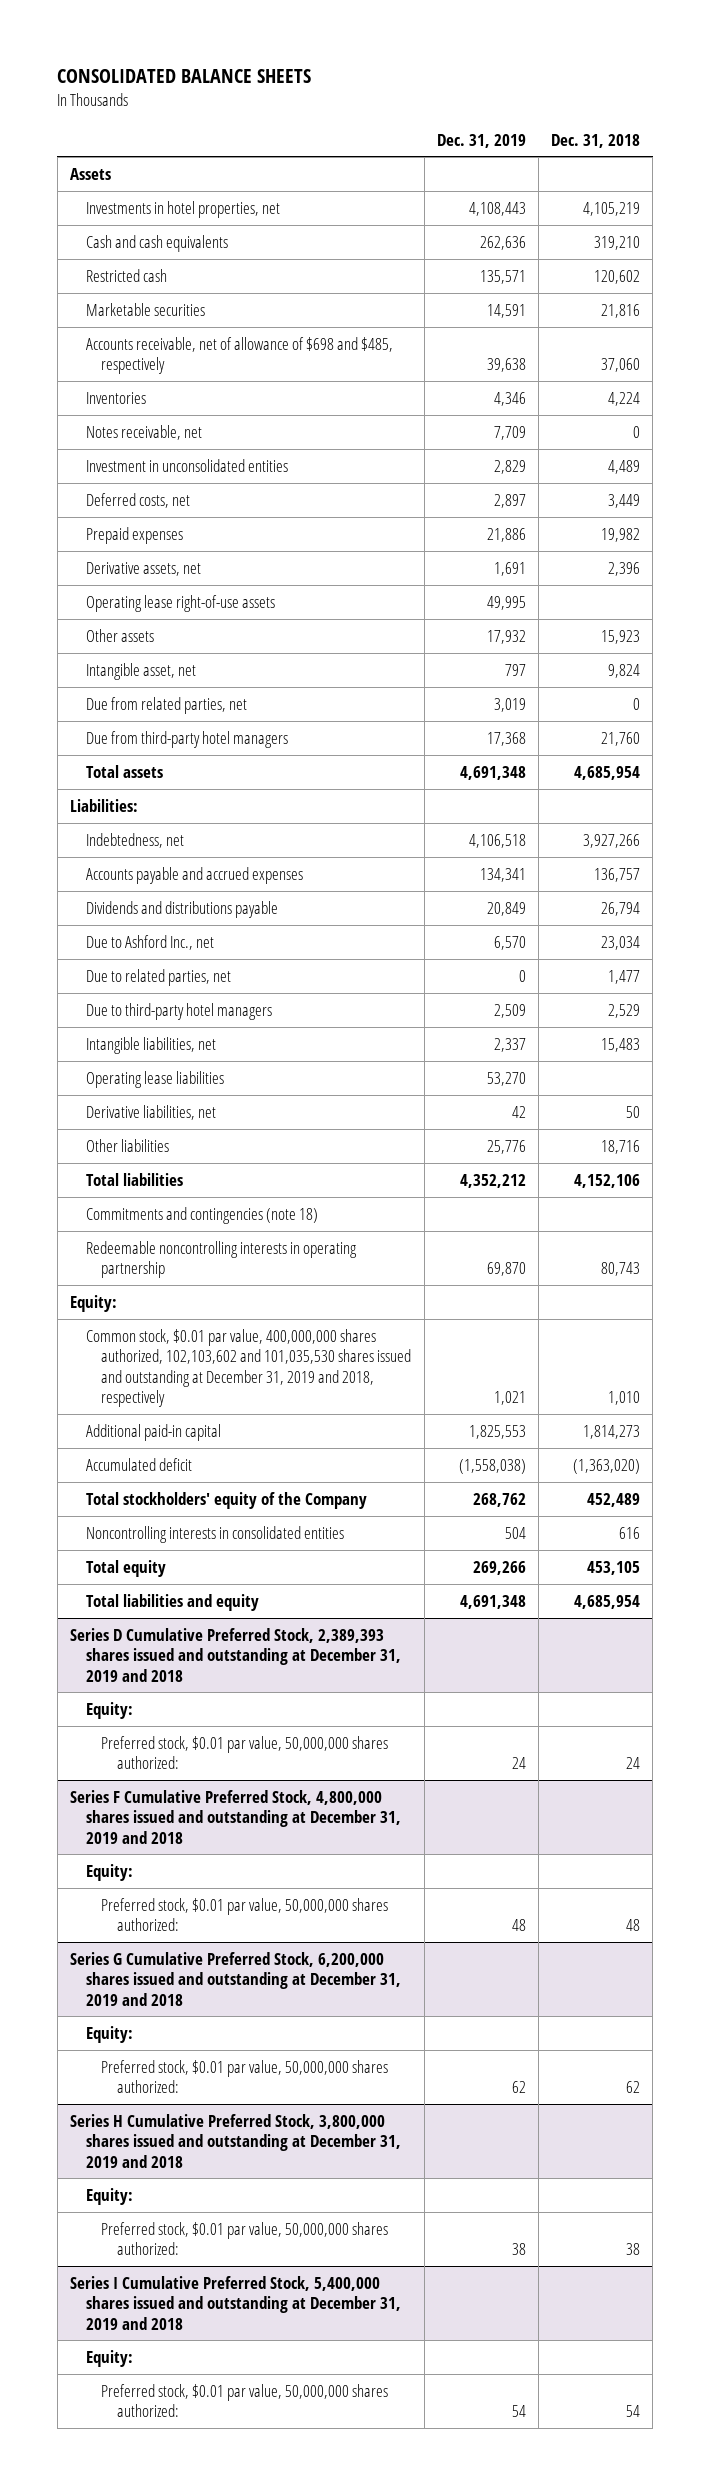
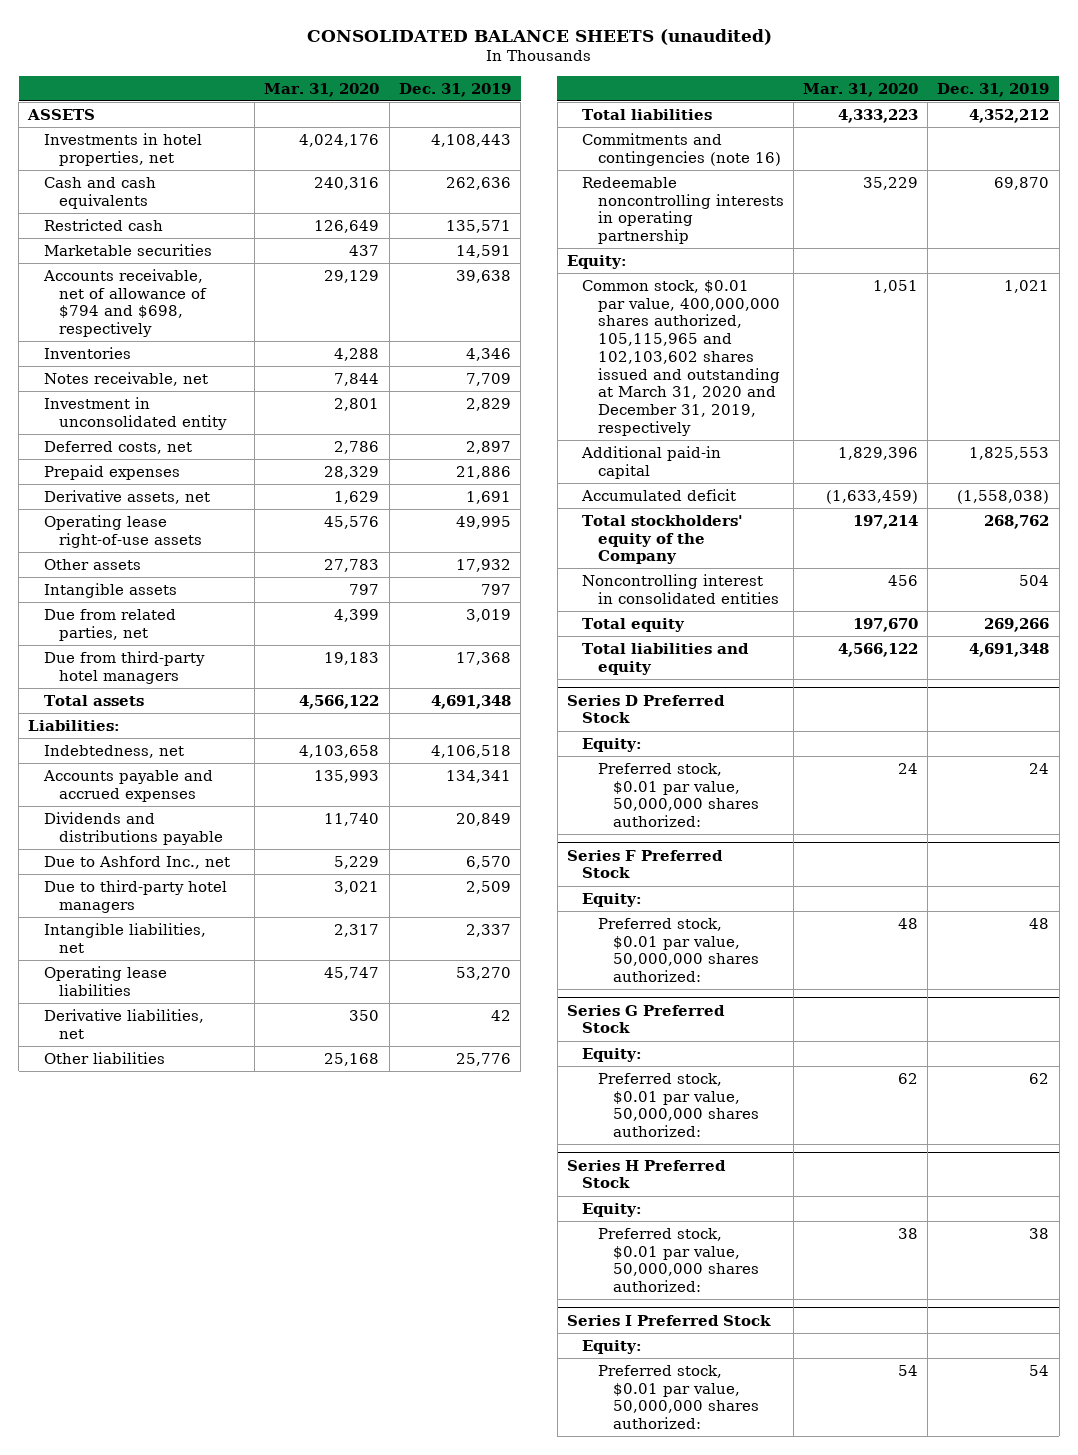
[57,69,312,84] CONSOLIDATED BALANCE SHEETS -> [306,28,772,45] CONSOLIDATED BALANCE SHEETS (unaudited)
[551,133,641,148] Dec. 31, 2018 -> none
none -> [264,82,380,97] Mar. 31, 2020
[69,167,111,180] Assets -> [27,108,96,120] ASSETS
[85,336,393,375] Accounts receivable, net of allowance of $698 and $485, respectively -> [42,268,207,338] Accounts receivable, net of allowance of $794 and $698, respectively
[85,458,288,472] Investment in unconsolidated entities -> [43,396,227,430] Investment in unconsolidated entity
[85,662,196,680] Intangible asset, net -> [43,582,177,598] Intangible assets
[85,968,231,986] Due to related parties, net -> none
[85,1206,318,1224] Commitments and contingencies (note 18) -> [582,132,781,166] Commitments and contingencies (note 16)
[85,1328,412,1407] Common stock, $0.01 par value, 400,000,000 shares authorized, 102,103,602 and 101,035,530 shares issued and outstanding at December 31, 2019 and 2018, respectively -> [582,279,780,436] Common stock, $0.01 par value, 400,000,000 shares authorized, 105,115,965 and 102,103,602 shares issued and outstanding at March 31, 2020 and December 31, 2019, respectively
[85,1525,344,1543] Noncontrolling interests in consolidated entities -> [582,573,779,604] Noncontrolling interest in consolidated entities
[69,1627,401,1682] Series D Cumulative Preferred Stock, 2,389,393 shares issued and outstanding at December 31, 2019 and 2018 -> [566,694,725,724] Series D Preferred Stock
[69,1789,401,1844] Series F Cumulative Preferred Stock, 4,800,000 shares issued and outstanding at December 31, 2019 and 2018 -> [566,849,723,879] Series F Preferred Stock
[69,1951,401,2006] Series G Cumulative Preferred Stock, 6,200,000 shares issued and outstanding at December 31, 2019 and 2018 -> [566,1004,725,1034] Series G Preferred Stock
[69,2113,401,2168] Series H Cumulative Preferred Stock, 3,800,000 shares issued and outstanding at December 31, 2019 and 2018 -> [566,1159,726,1189] Series H Preferred Stock
[69,2275,401,2330] Series I Cumulative Preferred Stock, 5,400,000 shares issued and outstanding at December 31, 2019 and 2018 -> [566,1314,771,1326] Series I Preferred Stock

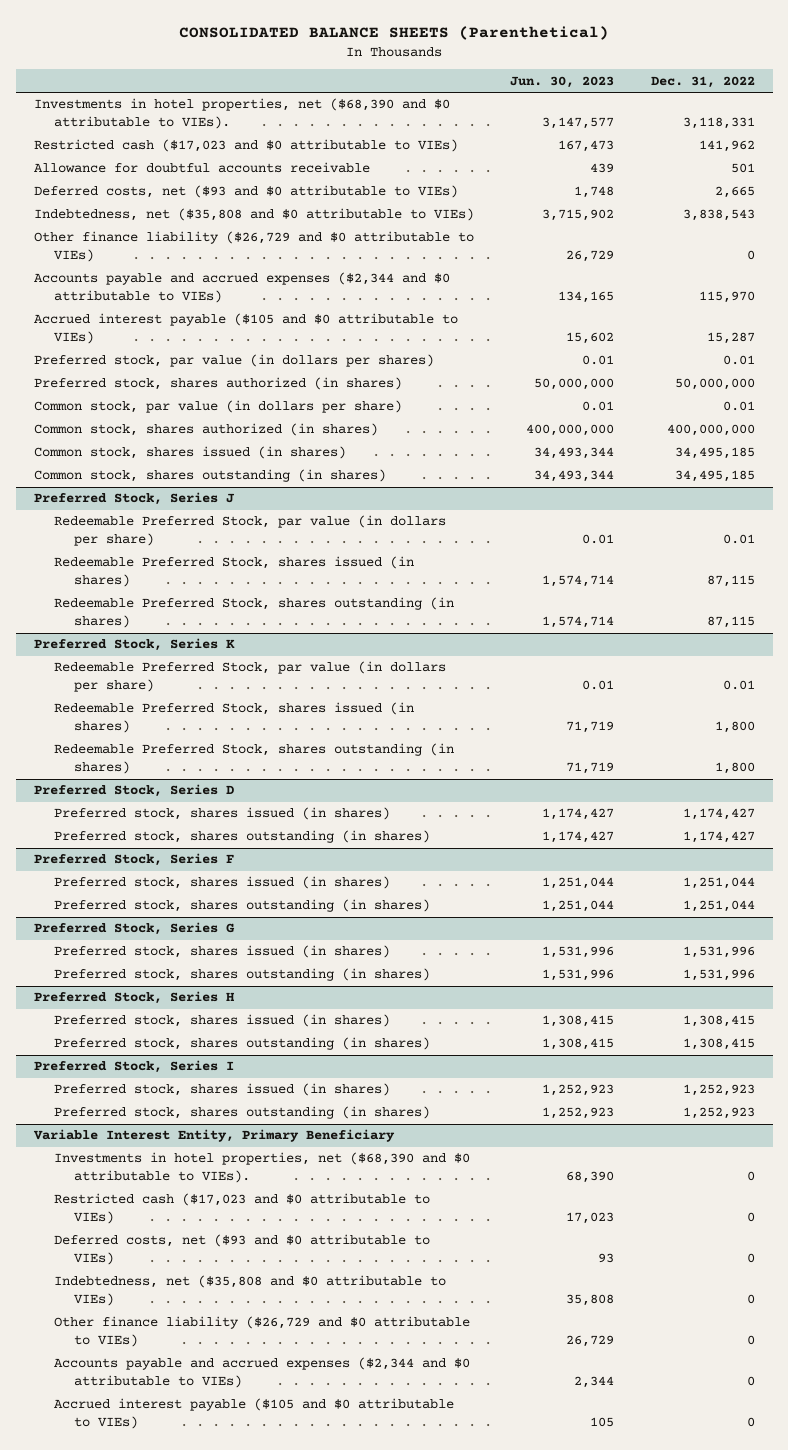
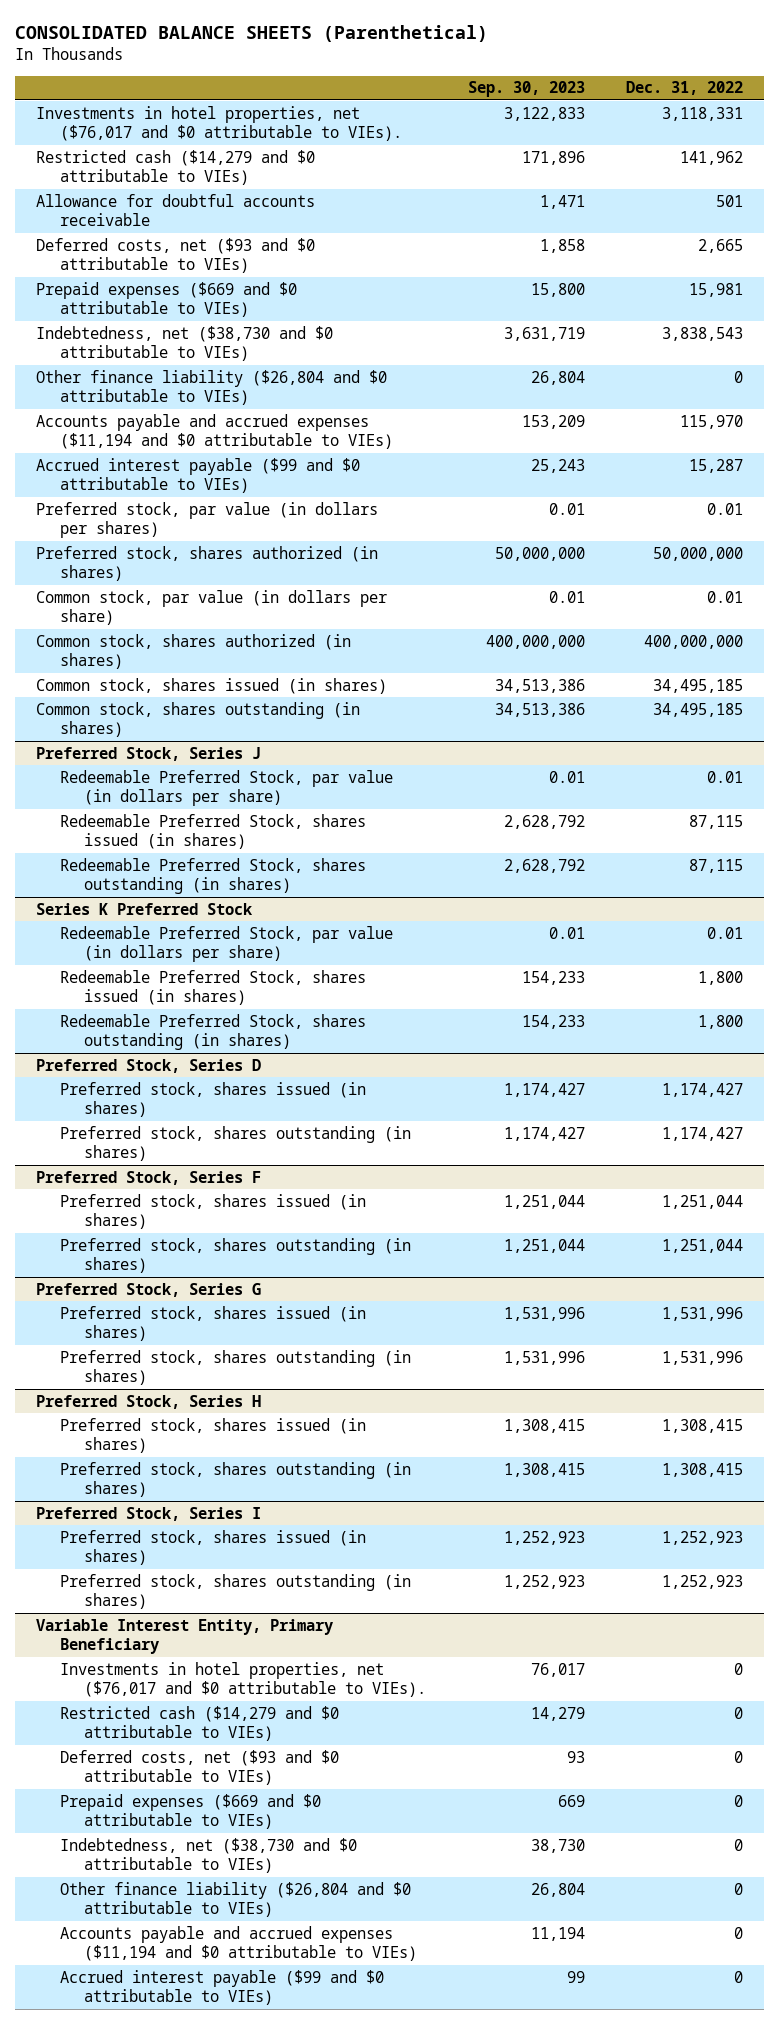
[510,75,615,88] Jun. 30, 2023 -> none
none -> [467,81,585,98] Sep. 30, 2023
[33,98,450,130] Investments in hotel properties, net ($68,390 and $0 attributable to VIEs). -> [36,105,403,142] Investments in hotel properties, net ($76,017 and $0 attributable to VIEs).
[33,139,458,153] Restricted cash ($17,023 and $0 attributable to VIEs) -> [36,149,316,186] Restricted cash ($14,279 and $0 attributable to VIEs)
none -> [36,281,298,318] Prepaid expenses ($669 and $0 attributable to VIEs)
[33,208,474,222] Indebtedness, net ($35,808 and $0 attributable to VIEs) -> [36,325,334,362] Indebtedness, net ($38,730 and $0 attributable to VIEs)
[33,231,474,263] Other finance liability ($26,729 and $0 attributable to VIEs) -> [36,369,388,406] Other finance liability ($26,804 and $0 attributable to VIEs)
[33,272,450,304] Accounts payable and accrued expenses ($2,344 and $0 attributable to VIEs) -> [36,413,394,450] Accounts payable and accrued expenses ($11,194 and $0 attributable to VIEs)
[33,313,458,345] Accrued interest payable ($105 and $0 attributable to VIEs) -> [36,457,361,494] Accrued interest payable ($99 and $0 attributable to VIEs)
[33,638,235,652] Preferred Stock, Series K -> [36,902,254,915] Series K Preferred Stock
[54,1152,471,1184] Investments in hotel properties, net ($68,390 and $0 attributable to VIEs). -> [60,1661,426,1698] Investments in hotel properties, net ($76,017 and $0 attributable to VIEs).
[54,1193,431,1225] Restricted cash ($17,023 and $0 attributable to VIEs) -> [60,1705,340,1742] Restricted cash ($14,279 and $0 attributable to VIEs)
none -> [60,1793,322,1830] Prepaid expenses ($669 and $0 attributable to VIEs)
[54,1275,447,1307] Indebtedness, net ($35,808 and $0 attributable to VIEs) -> [60,1837,358,1874] Indebtedness, net ($38,730 and $0 attributable to VIEs)
[54,1316,471,1348] Other finance liability ($26,729 and $0 attributable to VIEs) -> [60,1881,412,1918] Other finance liability ($26,804 and $0 attributable to VIEs)
[54,1357,471,1389] Accounts payable and accrued expenses ($2,344 and $0 attributable to VIEs) -> [60,1925,417,1962] Accounts payable and accrued expenses ($11,194 and $0 attributable to VIEs)
[54,1398,455,1430] Accrued interest payable ($105 and $0 attributable to VIEs) -> [60,1969,385,2006] Accrued interest payable ($99 and $0 attributable to VIEs)

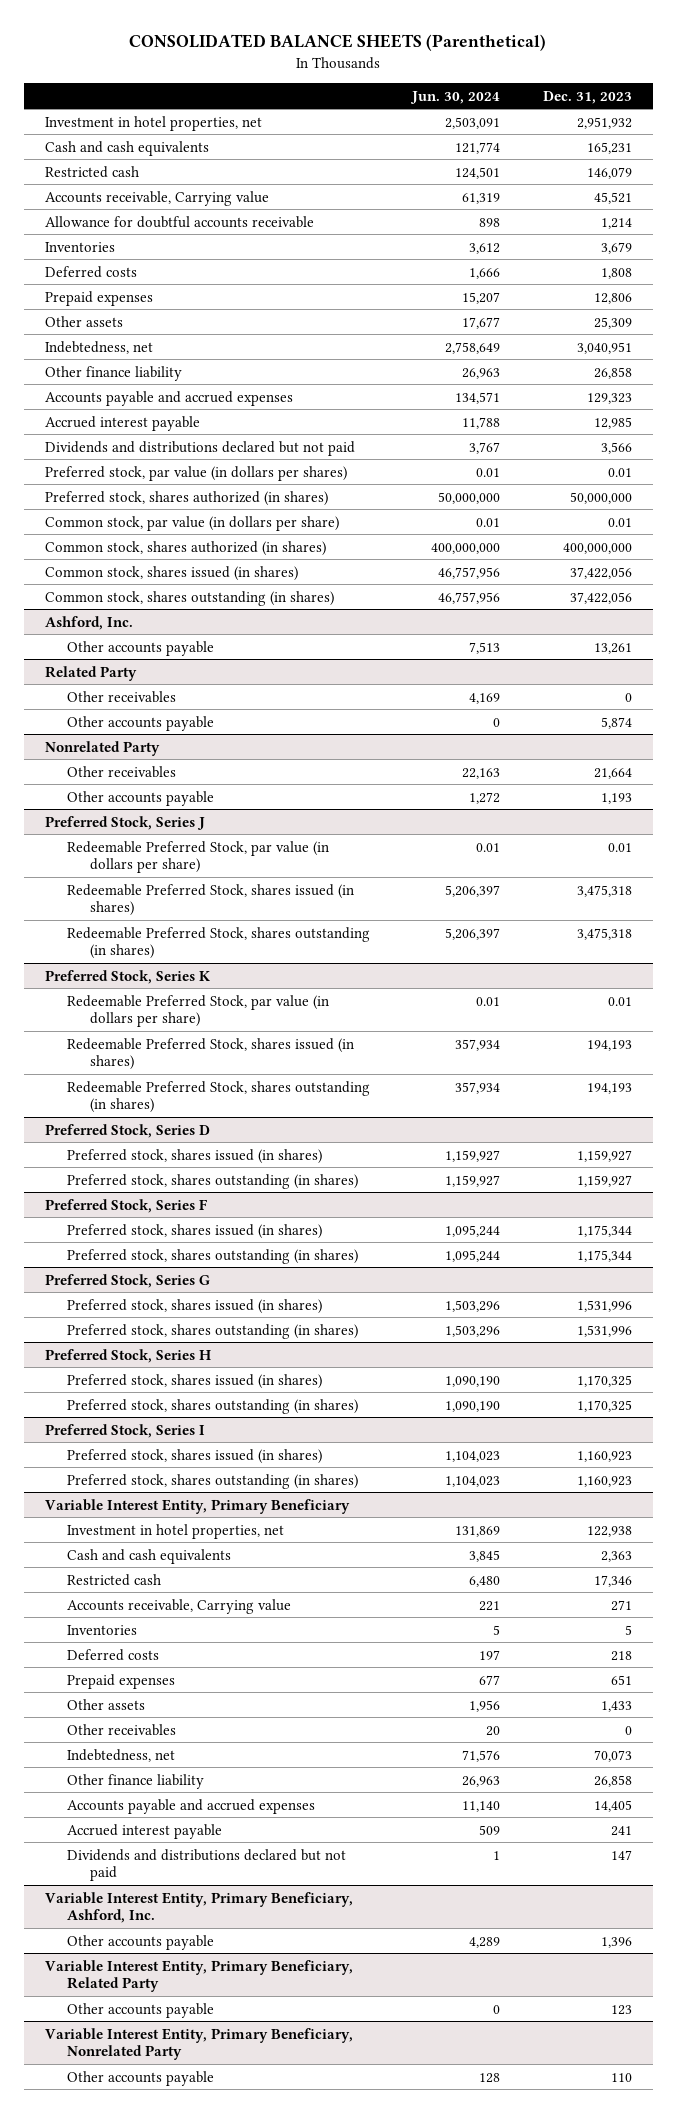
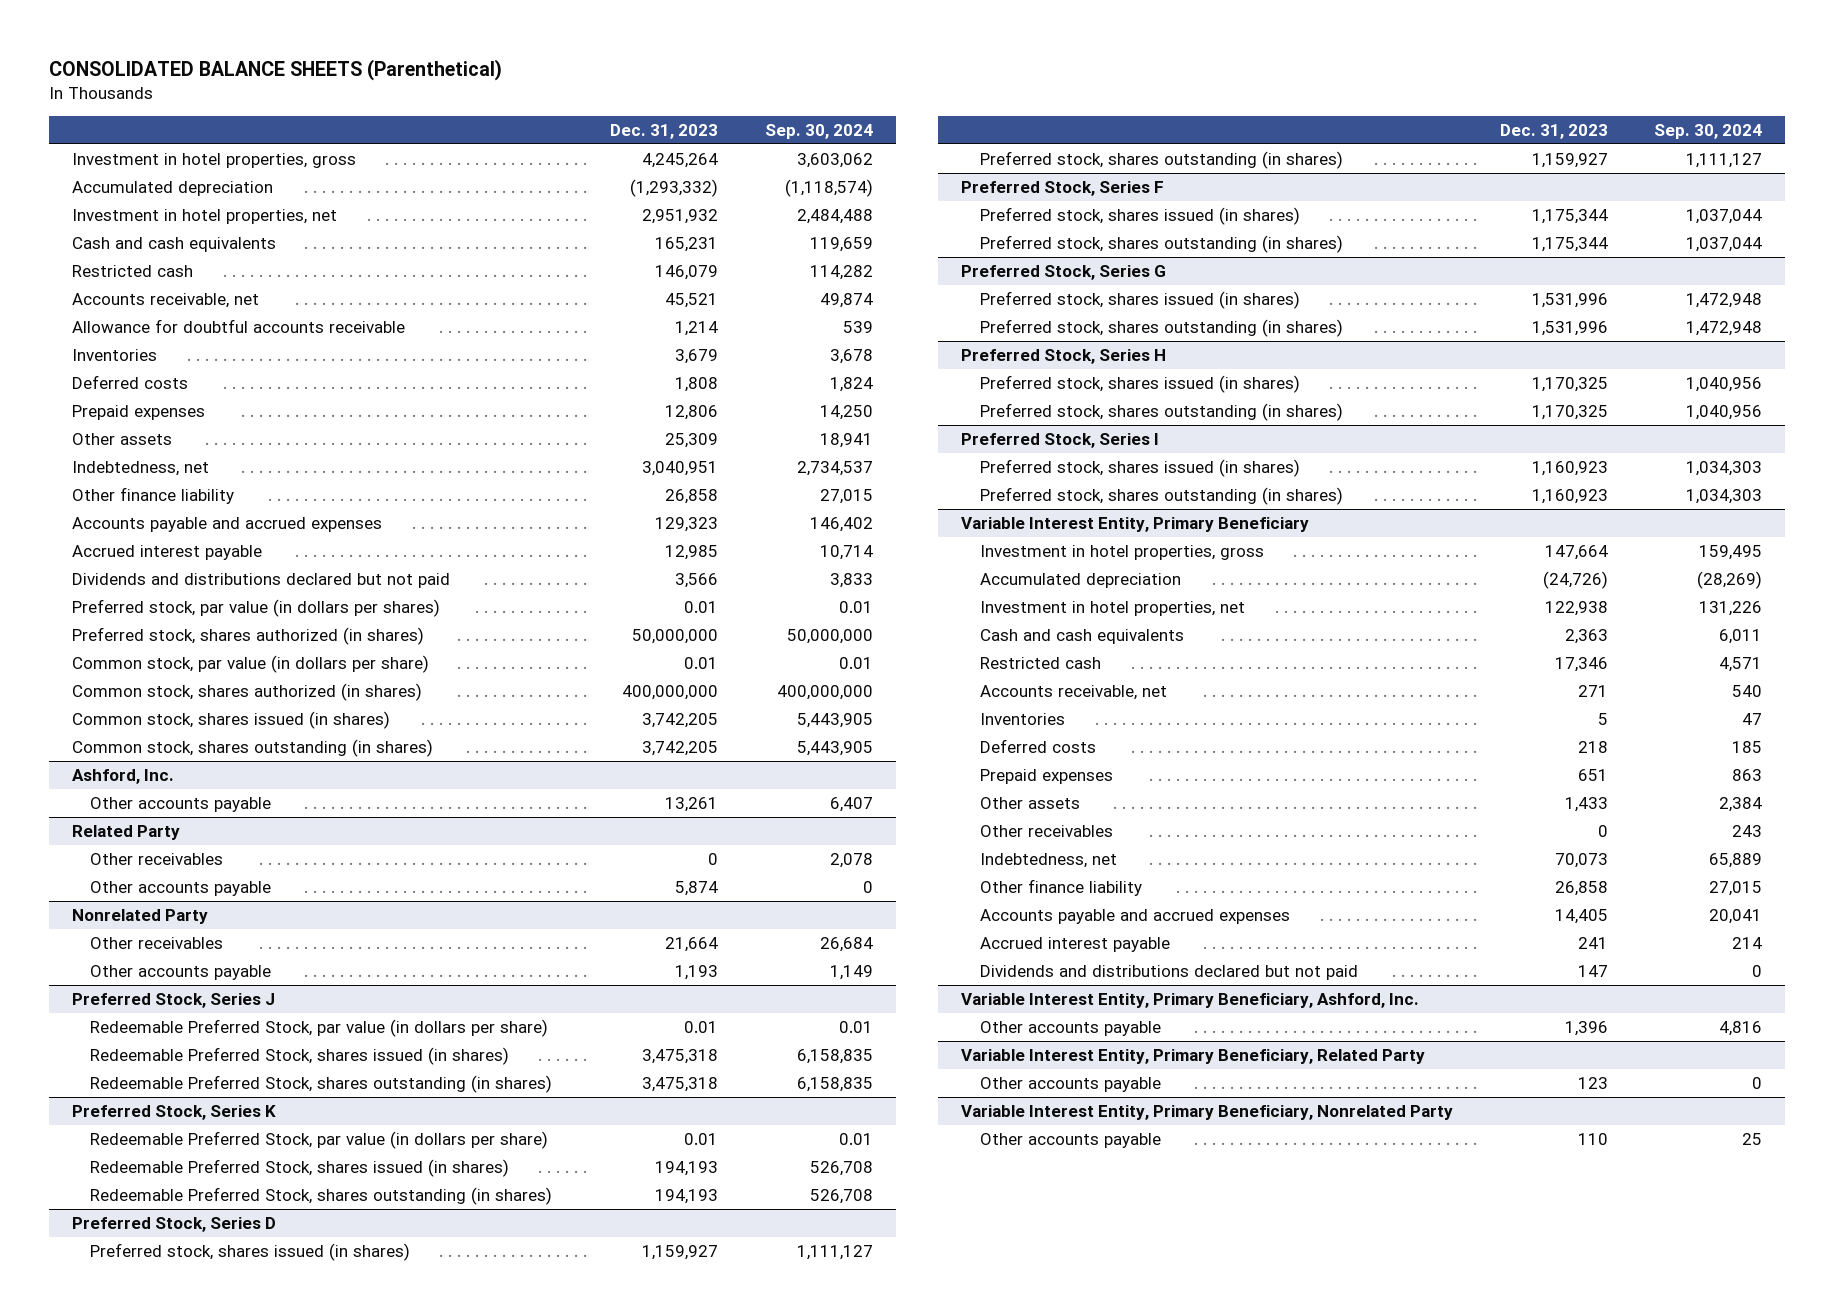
[410,90,501,104] Jun. 30, 2024 -> none
none -> [764,123,873,139] Sep. 30, 2024
none -> [72,152,357,168] Investment in hotel properties, gross
none -> [72,180,274,196] Accumulated depreciation
[44,190,269,206] Accounts receivable, Carrying value -> [72,292,260,308] Accounts receivable, net
[569,566,632,579] 37,422,056 -> [642,712,719,728] 3,742,205
[569,591,632,604] 37,422,056 -> [642,740,719,756] 3,742,205
none -> [979,544,1264,560] Investment in hotel properties, gross
none -> [979,572,1181,588] Accumulated depreciation
[67,1598,292,1614] Accounts receivable, Carrying value -> [979,684,1167,700] Accounts receivable, net

